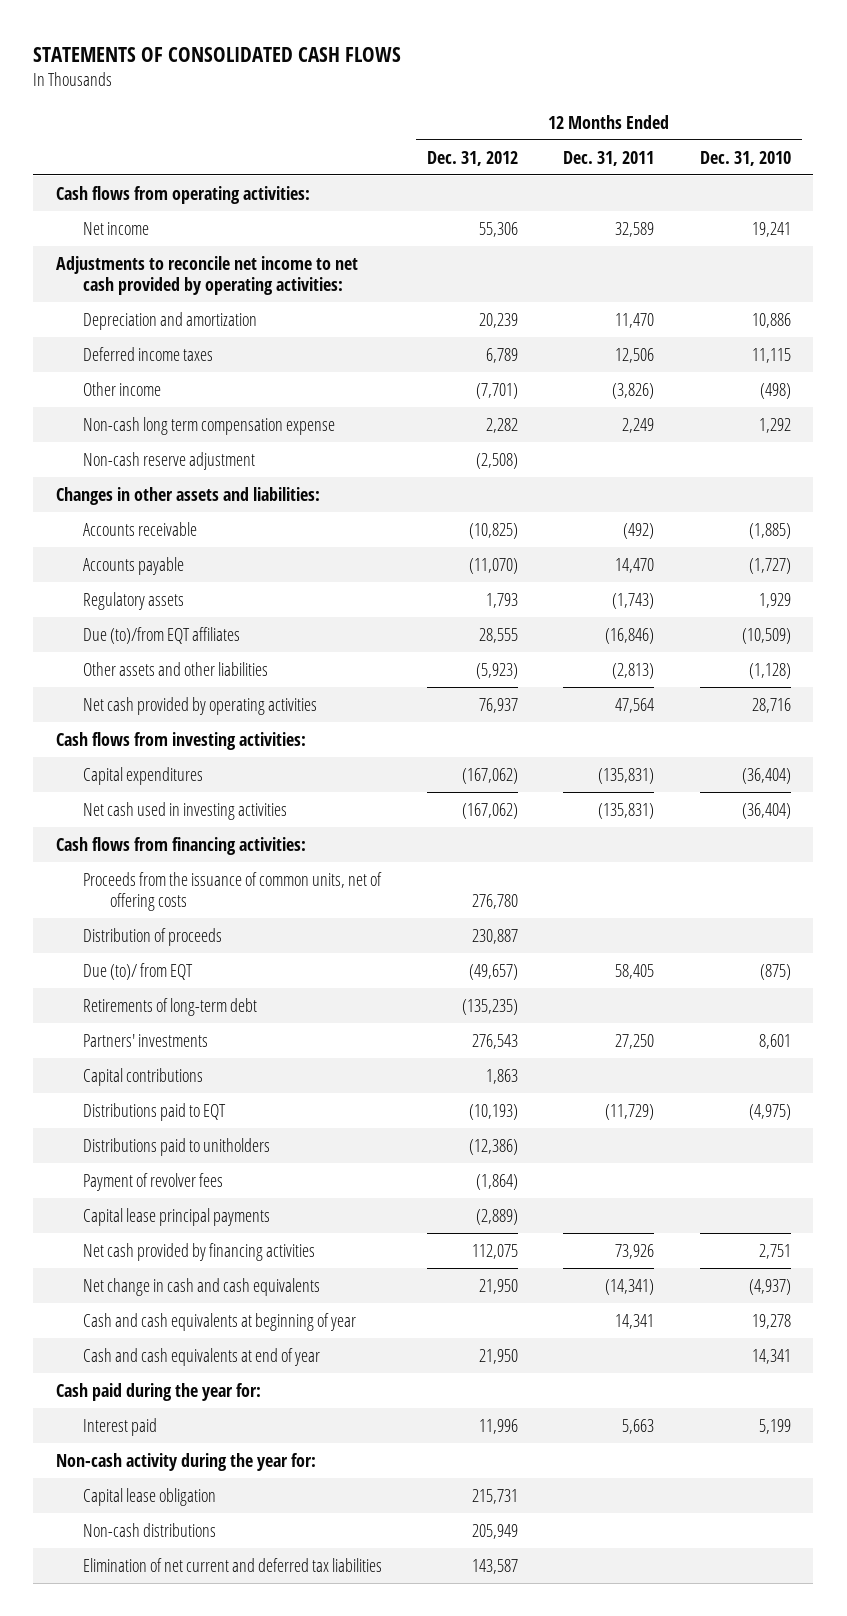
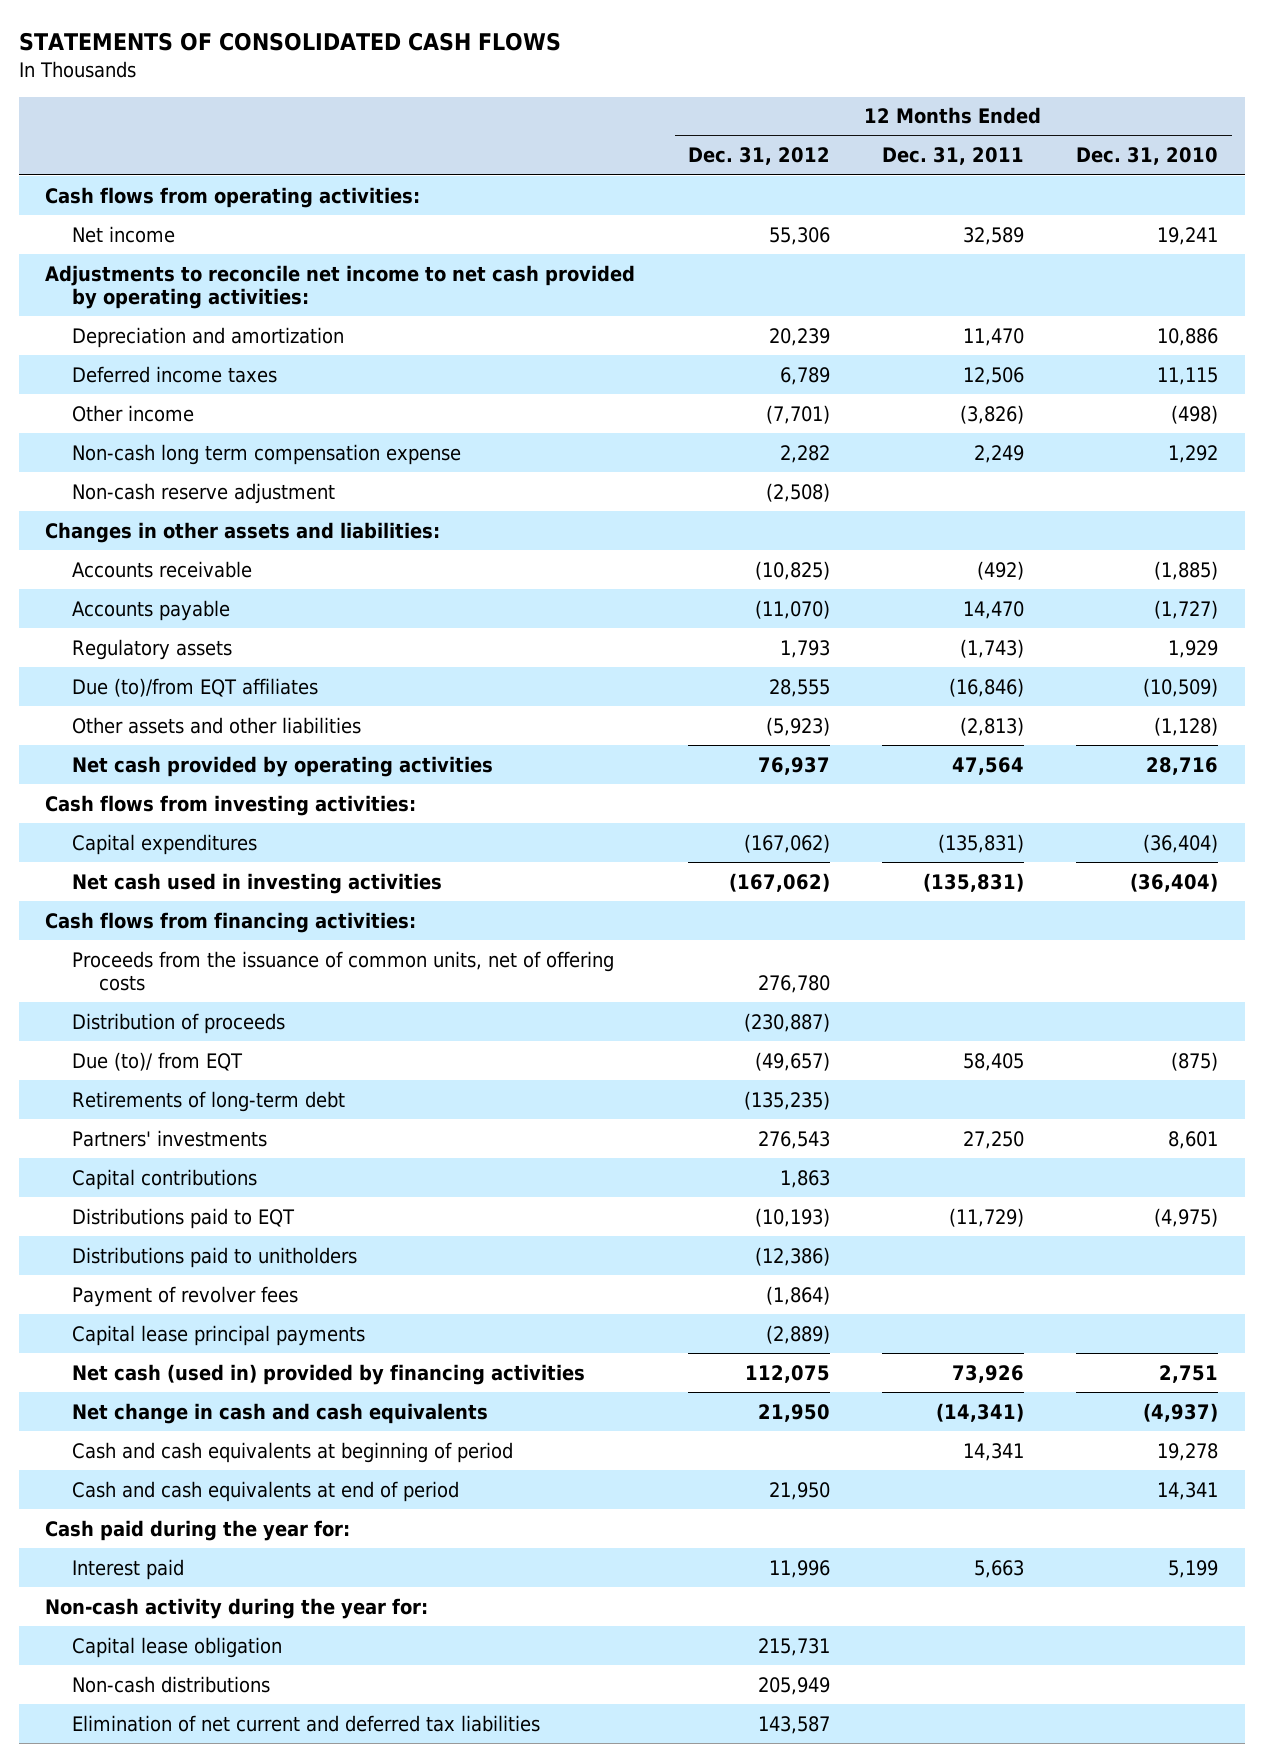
[472,928,519,944] 230,887 -> [743,1012,830,1032] (230,887)
[83,1242,316,1261] Net cash provided by financing activities -> [72,1363,586,1385] Net cash (used in) provided by financing activities
[83,1312,357,1331] Cash and cash equivalents at beginning of year -> [72,1441,514,1463] Cash and cash equivalents at beginning of period
[83,1347,321,1366] Cash and cash equivalents at end of year -> [72,1480,460,1502] Cash and cash equivalents at end of period

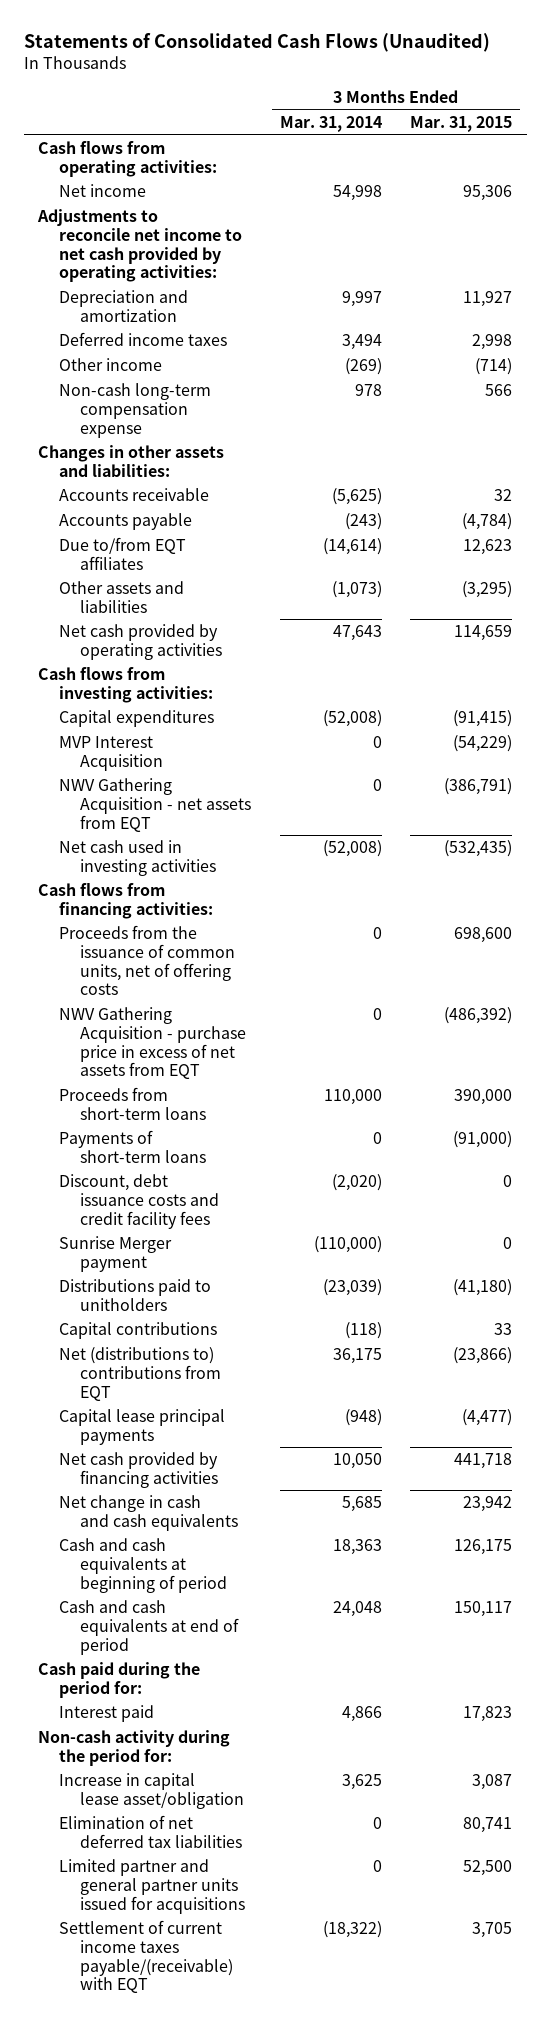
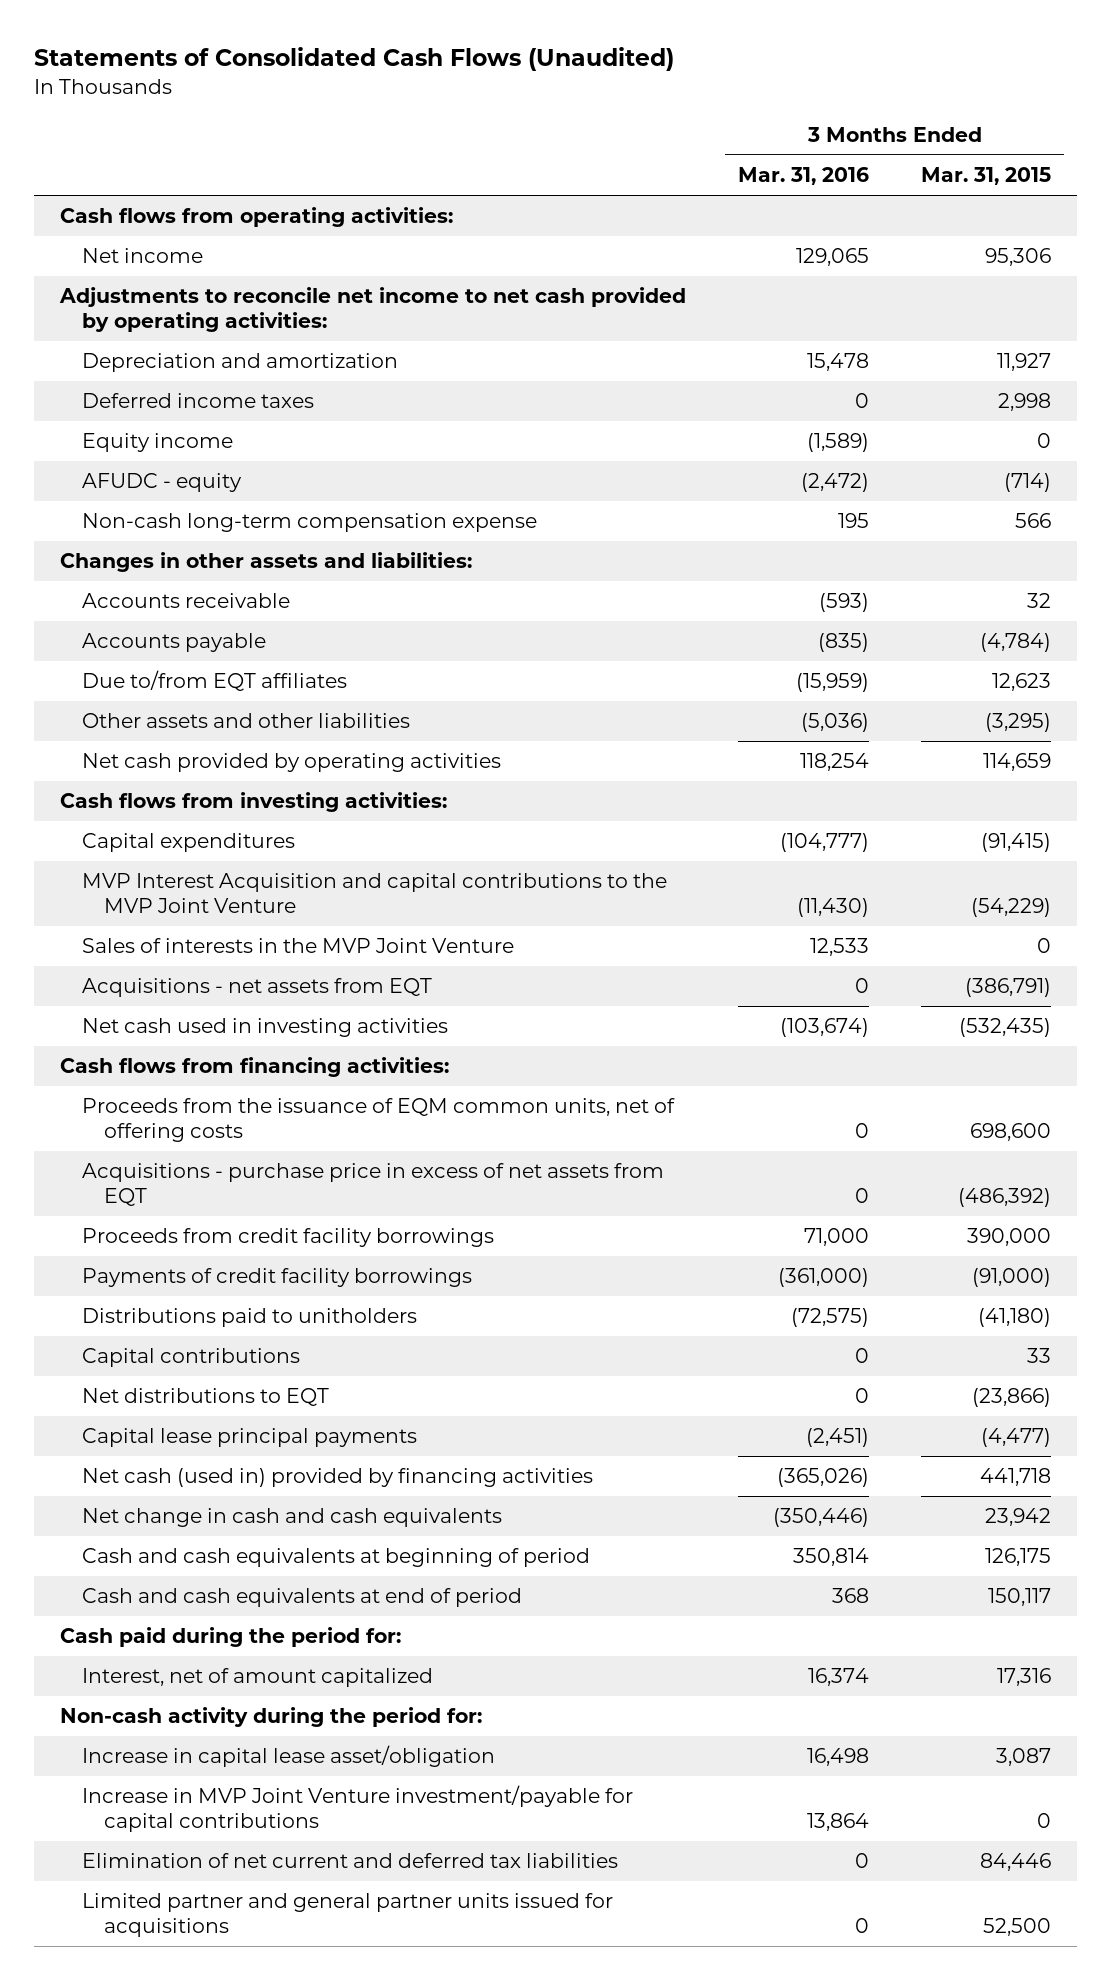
[279,116,382,133] Mar. 31, 2014 -> none
none -> [738,167,870,186] Mar. 31, 2016
none -> [82,433,234,453] Equity income
[58,358,162,372] Other income -> [82,473,243,493] AFUDC - equity
[58,581,184,613] Other assets and liabilities -> [82,713,411,729] Other assets and other liabilities
[58,736,163,771] MVP Interest Acquisition -> [82,873,668,914] MVP Interest Acquisition and capital contributions to the MVP Joint Venture
none -> [82,938,515,954] Sales of interests in the MVP Joint Venture
[58,778,251,832] NWV Gathering Acquisition - net assets from EQT -> [82,978,433,998] Acquisitions - net assets from EQT
[58,1087,206,1120] Proceeds from short-term loans -> none
[58,1130,206,1163] Payments of short-term loans -> none
[58,1174,219,1229] Discount, debt issuance costs and credit facility fees -> none
[58,1236,172,1272] Sunrise Merger payment -> none
[58,925,235,996] Proceeds from the issuance of common units, net of offering costs -> [82,1098,676,1143] Proceeds from the issuance of EQM common units, net of offering costs
[58,1007,246,1080] NWV Gathering Acquisition - purchase price in excess of net assets from EQT -> [82,1163,665,1207] Acquisitions - purchase price in excess of net assets from EQT
none -> [82,1228,495,1248] Proceeds from credit facility borrowings
none -> [82,1268,473,1288] Payments of credit facility borrowings
[58,1347,221,1401] Net (distributions to) contributions from EQT -> [82,1388,330,1407] Net distributions to EQT
[58,1452,218,1488] Net cash provided by financing activities -> [82,1468,594,1488] Net cash (used in) provided by financing activities
[58,1705,154,1723] Interest paid -> none
none -> [82,1668,434,1688] Interest, net of amount capitalized
none -> [82,1785,634,1833] Increase in MVP Joint Venture investment/payable for capital contributions
[58,1815,242,1848] Elimination of net deferred tax liabilities -> [82,1853,619,1869] Elimination of net current and deferred tax liabilities
[463,1817,513,1834] 80,741 -> [980,1853,1052,1872] 84,446
[58,1920,233,1994] Settlement of current income taxes payable/(receivable) with EQT -> none

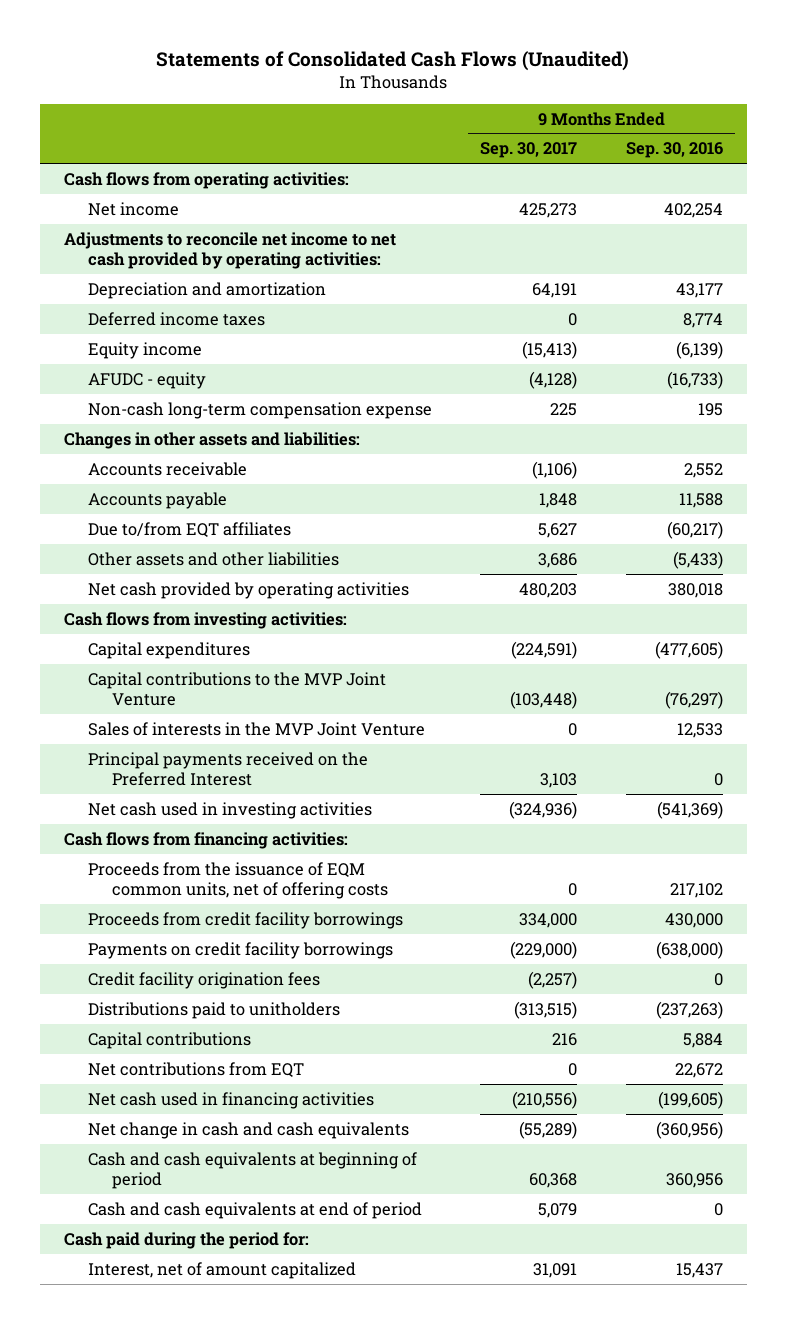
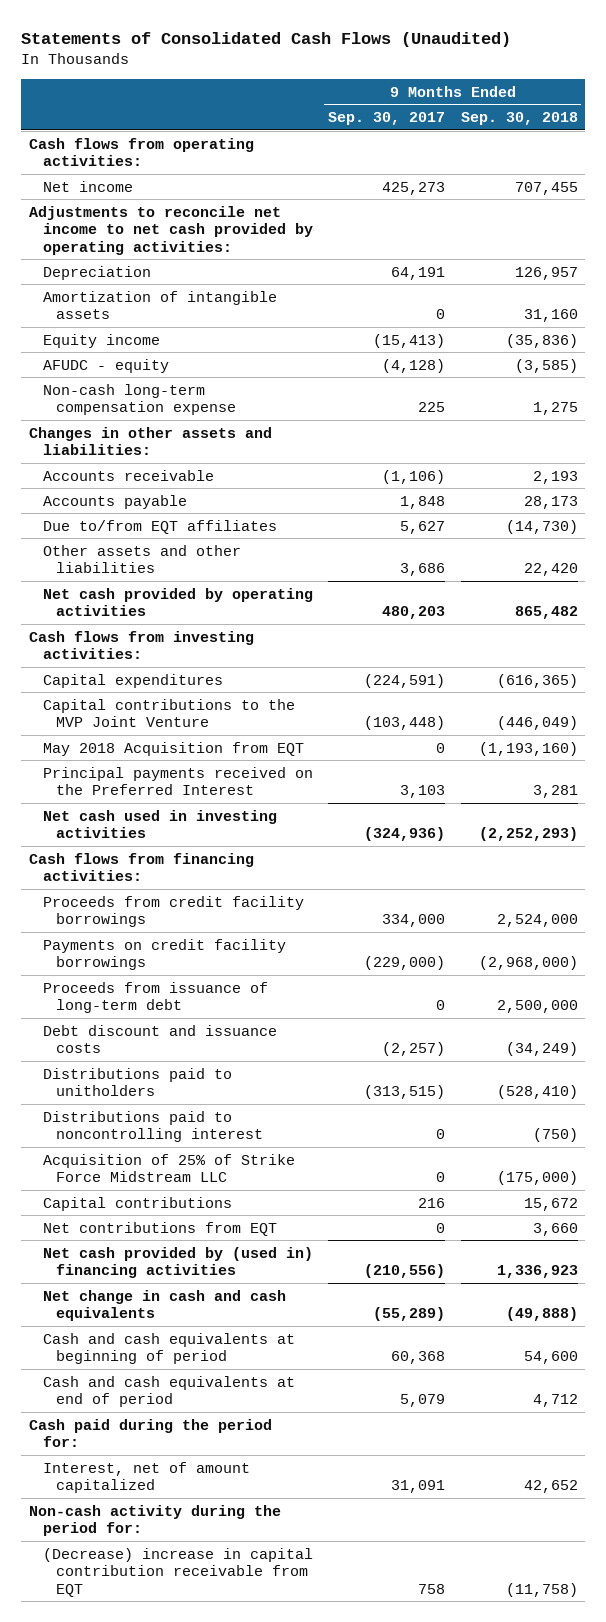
[625,142,723,159] Sep. 30, 2016 -> none
none -> [460,112,578,126] Sep. 30, 2018
[88,311,266,326] Deferred income taxes -> none
[88,281,327,299] Depreciation and amortization -> [42,265,151,280] Depreciation
none -> [42,290,277,320] Amortization of intangible assets
[88,721,426,736] Sales of interests in the MVP Joint Venture -> none
none -> [42,741,304,756] May 2018 Acquisition from EQT
[88,861,389,900] Proceeds from the issuance of EQM common units, net of offering costs -> none
none -> [42,981,268,1014] Proceeds from issuance of long-term debt
[88,971,321,989] Credit facility origination fees -> [42,1024,277,1054] Debt discount and issuance costs
none -> [42,1110,264,1143] Distributions paid to noncontrolling interest
none -> [42,1153,295,1183] Acquisition of 25% of Strike Force Midstream LLC
[88,1091,375,1109] Net cash used in financing activities -> [42,1246,313,1279] Net cash provided by (used in) financing activities
none -> [28,1504,281,1537] Non-cash activity during the period for:
none -> [42,1547,313,1597] (Decrease) increase in capital contribution receivable from EQT

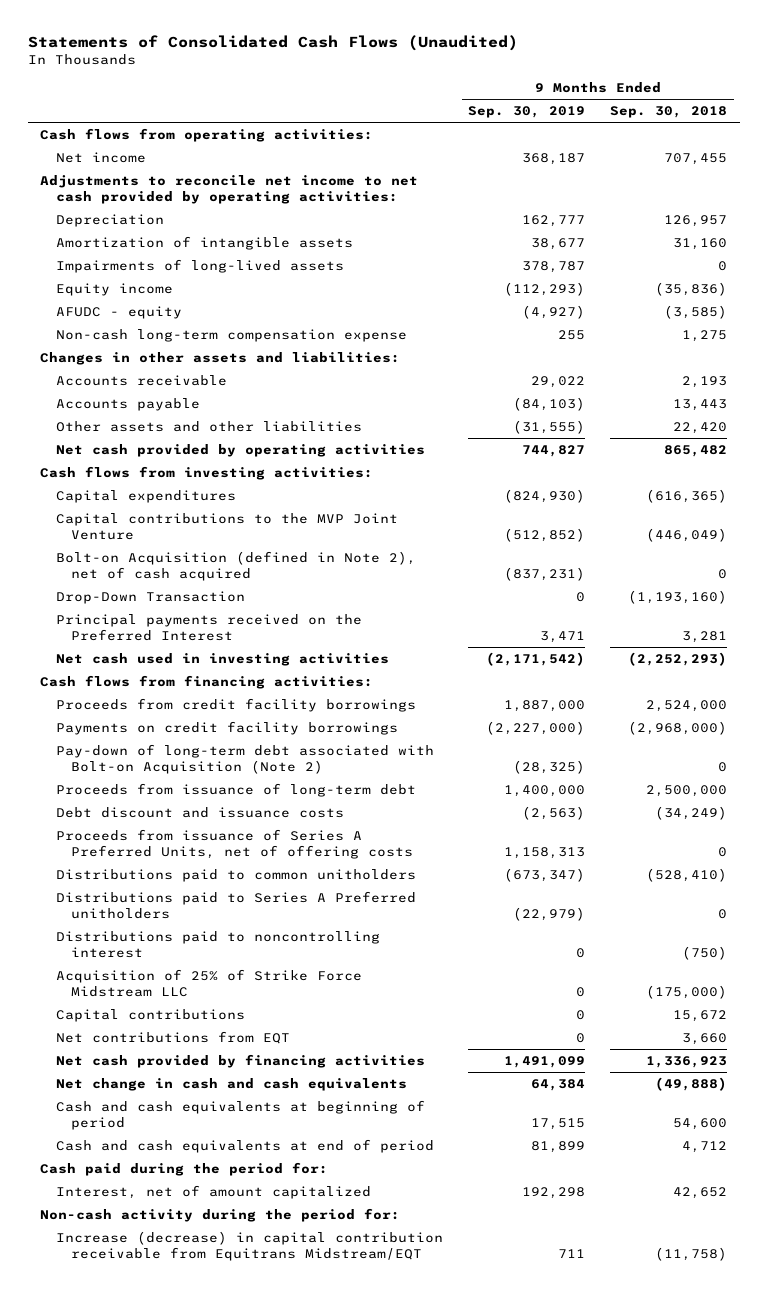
[328,112,446,126] Sep. 30, 2017 -> none
none -> [467,106,585,119] Sep. 30, 2019
none -> [55,258,344,273] Impairments of long-lived assets
[42,519,277,534] Due to/from EQT affiliates -> none
[523,495,578,509] 28,173 -> [673,398,728,411] 13,443
none -> [55,550,416,581] Bolt-on Acquisition (defined in Note 2), net of cash acquired
[42,741,304,756] May 2018 Acquisition from EQT -> [55,590,245,604] Drop-Down Transaction
none -> [55,743,434,774] Pay-down of long-term debt associated with Bolt-on Acquisition (Note 2)
none -> [55,828,413,859] Proceeds from issuance of Series A Preferred Units, net of offering costs
[42,1067,232,1097] Distributions paid to unitholders -> [55,868,416,882] Distributions paid to common unitholders
none -> [55,890,416,919] Distributions paid to Series A Preferred unitholders
[42,1246,313,1279] Net cash provided by (used in) financing activities -> [55,1053,425,1068] Net cash provided by financing activities
[42,1547,313,1597] (Decrease) increase in capital contribution receivable from EQT -> [55,1230,443,1261] Increase (decrease) in capital contribution receivable from Equitrans Midstream/EQT

